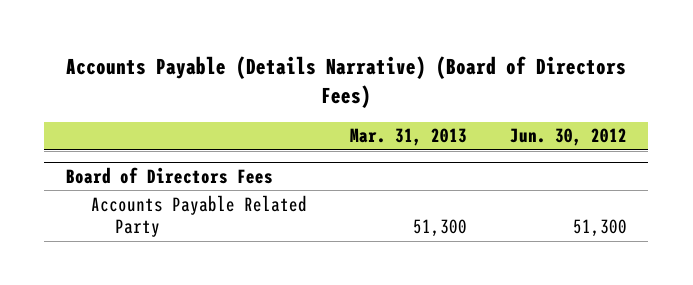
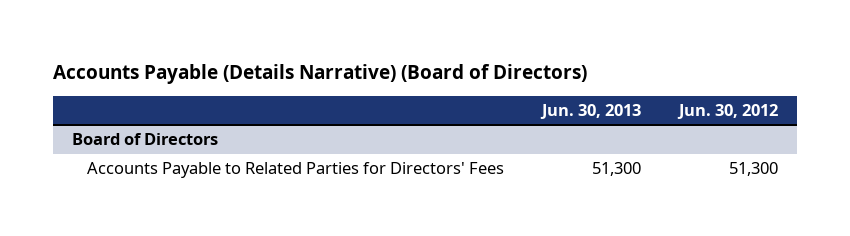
[66,55,627,108] Accounts Payable (Details Narrative) (Board of Directors Fees) -> [53,64,588,85] Accounts Payable (Details Narrative) (Board of Directors)
[349,128,467,147] Mar. 31, 2013 -> none
none -> [540,104,642,120] Jun. 30, 2013
[65,166,273,184] Board of Directors Fees -> [72,133,219,146] Board of Directors
[90,194,307,238] Accounts Payable Related Party -> [87,162,505,179] Accounts Payable to Related Parties for Directors' Fees

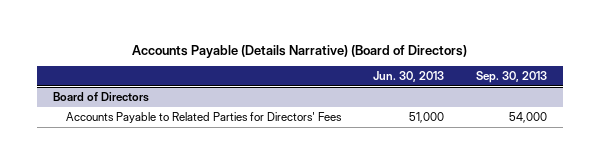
[676,104,778,120] Jun. 30, 2012 -> none
none -> [476,71,548,84] Sep. 30, 2013
[592,162,642,177] 51,300 -> [408,111,444,123] 51,000

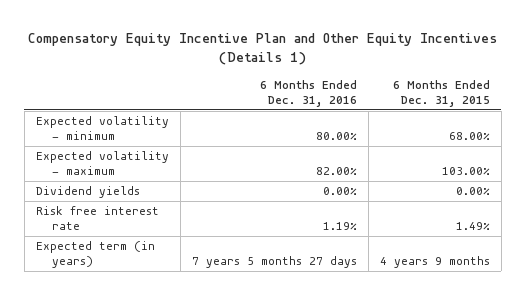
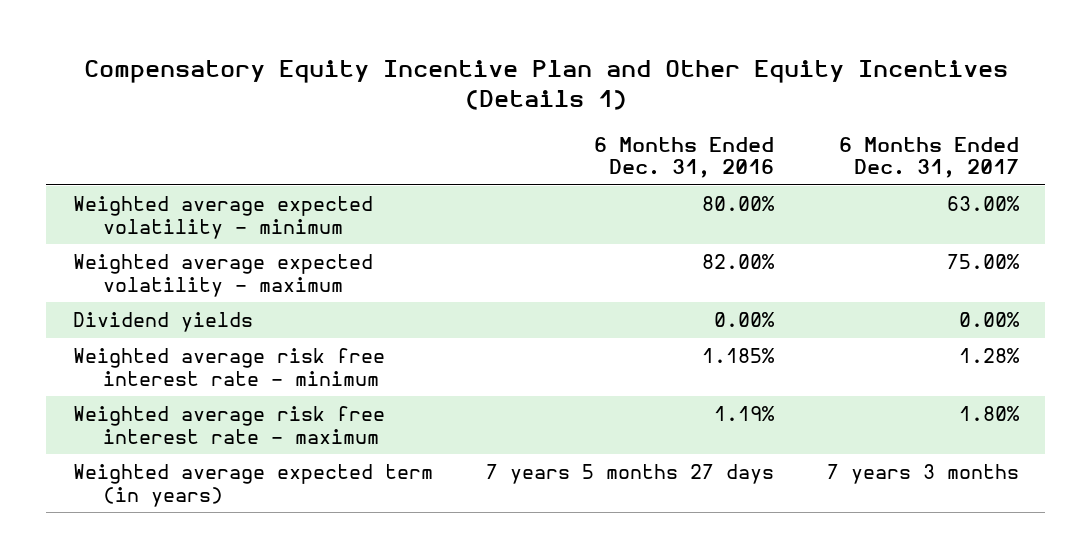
[392,79,490,107] 6 Months Ended Dec. 31, 2015 -> none
none -> [838,136,1019,179] 6 Months Ended Dec. 31, 2017
[35,116,169,141] Expected volatility - minimum -> [72,196,373,239] Weighted average expected volatility - minimum
[35,151,169,176] Expected volatility - maximum -> [72,254,373,297] Weighted average expected volatility - maximum
none -> [72,348,385,386] Weighted average risk free interest rate - minimum
[35,206,159,231] Risk free interest rate -> [72,406,385,444] Weighted average risk free interest rate - maximum
[35,241,155,269] Expected term (in years) -> [72,464,433,507] Weighted average expected term (in years)

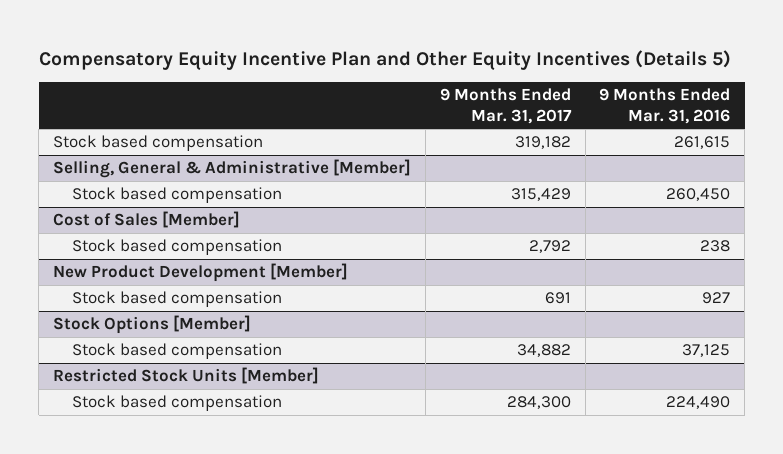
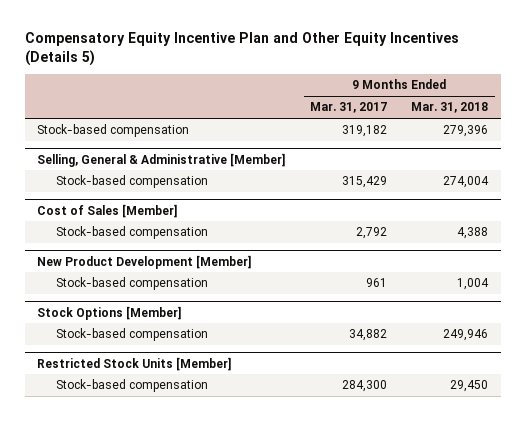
[599,88,731,124] 9 Months Ended Mar. 31, 2016 -> none
none -> [411,102,489,114] Mar. 31, 2018
[52,135,263,152] Stock based compensation -> [36,124,189,138] Stock-based compensation
[71,187,282,204] Stock based compensation -> [55,175,208,189] Stock-based compensation
[71,239,282,256] Stock based compensation -> [55,226,208,240] Stock-based compensation
[71,291,282,308] Stock based compensation -> [55,277,208,291] Stock-based compensation
[544,292,571,305] 691 -> [366,278,388,288] 961
[71,343,282,360] Stock based compensation -> [55,328,208,342] Stock-based compensation
[71,395,282,412] Stock based compensation -> [55,379,208,393] Stock-based compensation

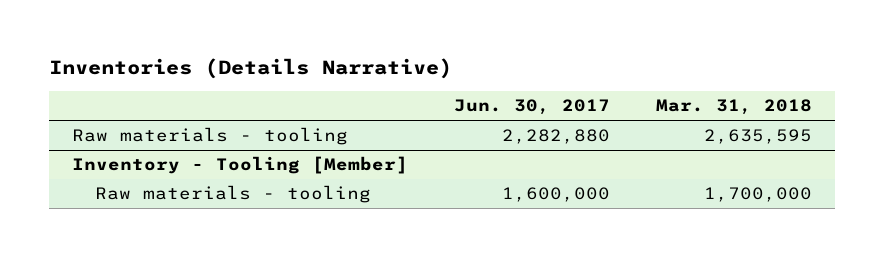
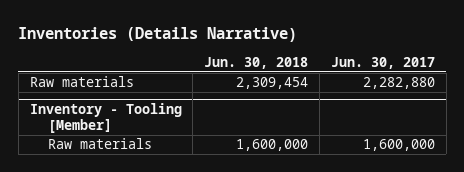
[655,99,812,116] Mar. 31, 2018 -> none
none -> [204,56,309,69] Jun. 30, 2018
[71,127,348,146] Raw materials - tooling -> [29,76,134,88] Raw materials
[94,185,371,204] Raw materials - tooling -> [48,138,153,150] Raw materials

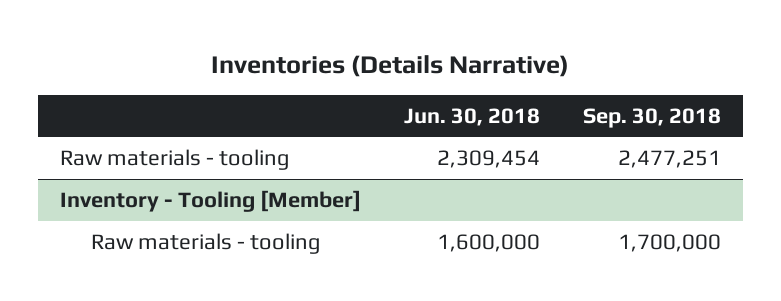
[330,56,435,69] Jun. 30, 2017 -> none
none -> [583,107,722,128] Sep. 30, 2018
[29,76,134,88] Raw materials -> [59,149,290,171] Raw materials - tooling
[48,138,153,150] Raw materials -> [90,233,321,255] Raw materials - tooling

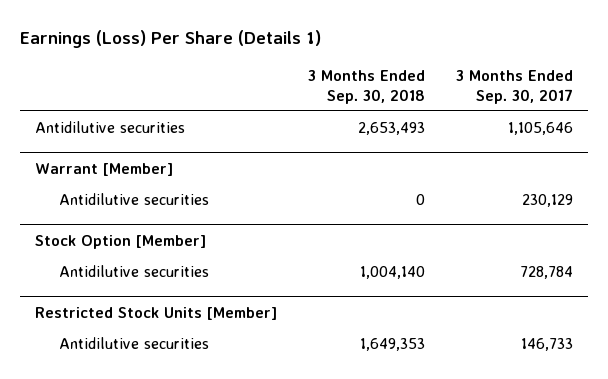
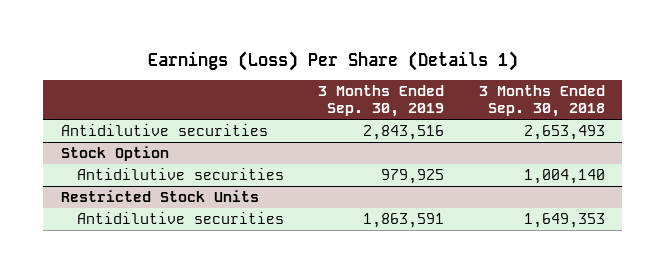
[455,70,573,104] 3 Months Ended Sep. 30, 2017 -> none
none -> [318,84,445,118] 3 Months Ended Sep. 30, 2019
[35,162,174,176] Warrant [Member] -> none
[58,193,209,206] Antidilutive securities -> none
[35,234,207,249] Stock Option [Member] -> [60,145,169,161] Stock Option
[35,306,278,320] Restricted Stock Units [Member] -> [60,189,259,202] Restricted Stock Units

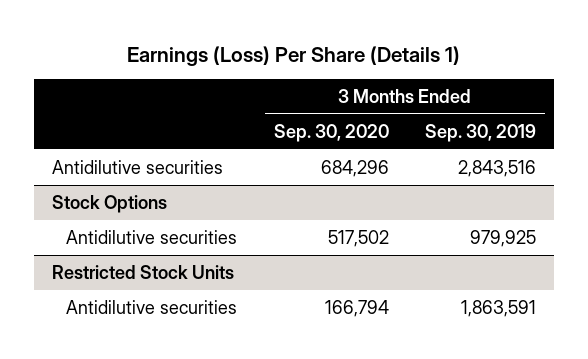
[478,84,605,118] 3 Months Ended Sep. 30, 2018 -> none
none -> [273,123,389,142] Sep. 30, 2020
[60,145,169,161] Stock Option -> [52,194,168,213] Stock Options

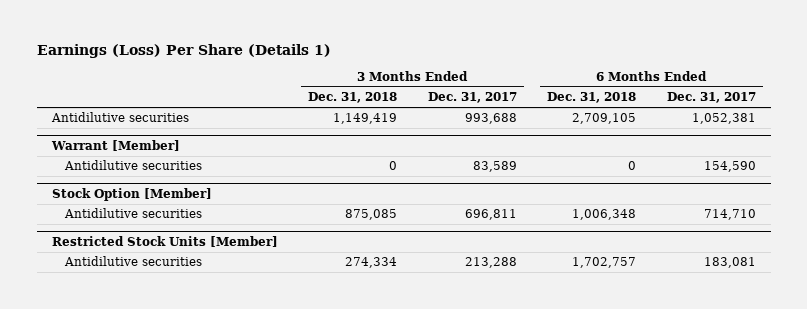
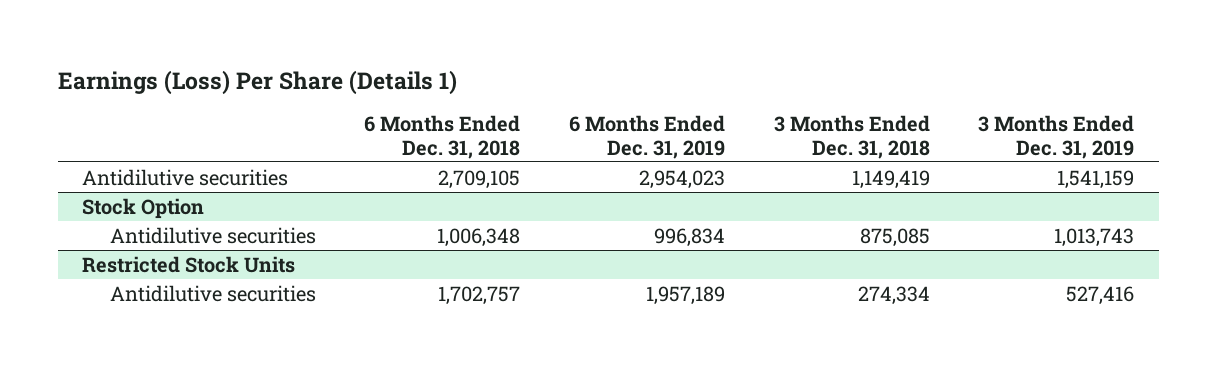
[427,92,517,104] Dec. 31, 2017 -> none
[666,92,756,104] Dec. 31, 2017 -> none
none -> [568,115,725,159] 6 Months Ended Dec. 31, 2019
none -> [978,115,1135,159] 3 Months Ended Dec. 31, 2019
[50,139,180,151] Warrant [Member] -> none
[64,160,203,171] Antidilutive securities -> none
[51,187,212,201] Stock Option [Member] -> [82,197,205,219] Stock Option
[51,235,278,247] Restricted Stock Units [Member] -> [82,255,296,273] Restricted Stock Units

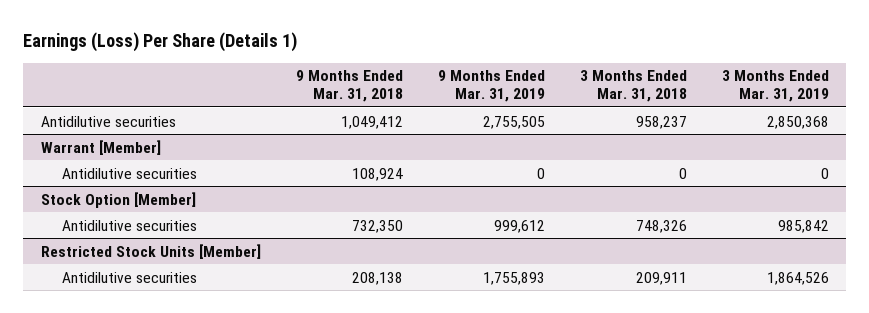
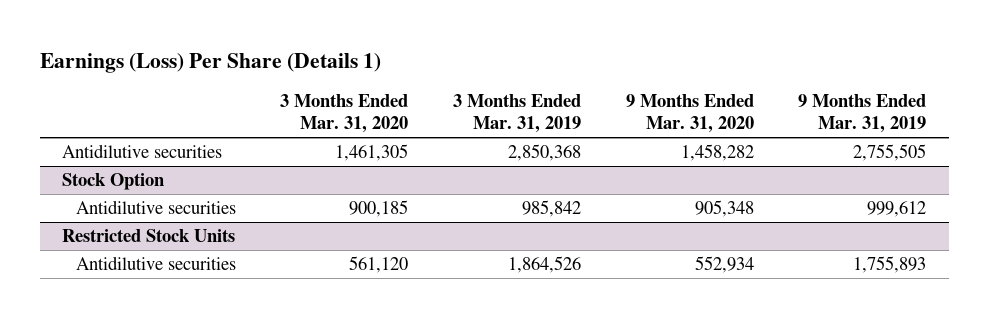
[295,70,403,103] 9 Months Ended Mar. 31, 2018 -> none
[579,70,687,103] 3 Months Ended Mar. 31, 2018 -> none
none -> [280,93,409,134] 3 Months Ended Mar. 31, 2020
none -> [625,93,754,134] 9 Months Ended Mar. 31, 2020
[40,139,161,155] Warrant [Member] -> none
[62,167,198,179] Antidilutive securities -> none
[40,191,196,208] Stock Option [Member] -> [61,172,164,190] Stock Option
[40,243,261,259] Restricted Stock Units [Member] -> [61,228,235,242] Restricted Stock Units

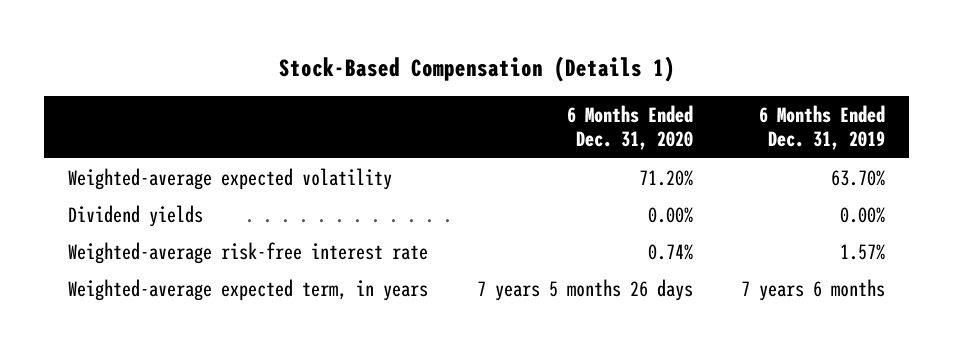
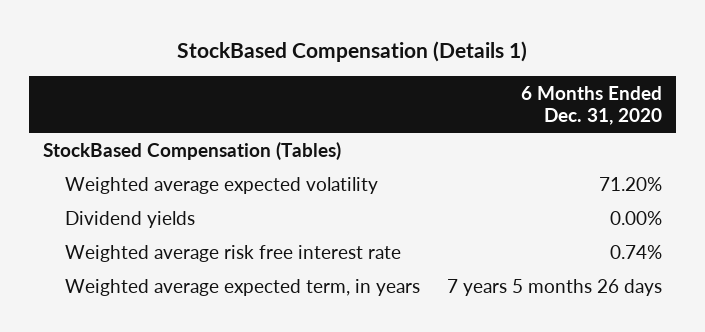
[278,55,675,82] Stock-Based Compensation (Details 1) -> [177,40,528,62] StockBased Compensation (Details 1)
[759,105,886,151] 6 Months Ended Dec. 31, 2019 -> none
none -> [42,141,341,160] StockBased Compensation (Tables)
[68,167,393,190] Weighted-average expected volatility -> [65,176,379,194] Weighted average expected volatility
[68,241,429,264] Weighted-average risk-free interest rate -> [65,244,402,262] Weighted average risk free interest rate
[68,278,429,301] Weighted-average expected term, in years -> [65,278,421,296] Weighted average expected term, in years

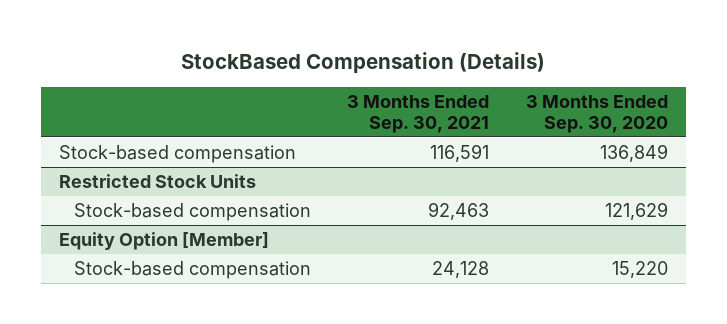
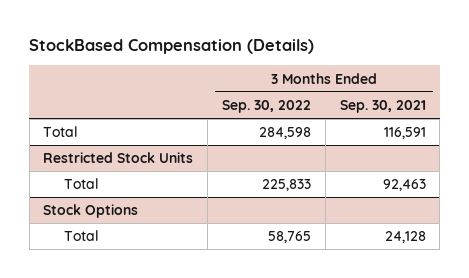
[525,94,668,133] 3 Months Ended Sep. 30, 2020 -> none
none -> [221,99,311,113] Sep. 30, 2022
[58,145,296,164] Stock-based compensation -> [43,126,79,138] Total
[58,232,269,251] Equity Option [Member] -> none
[73,203,311,222] Stock-based compensation -> [64,178,100,190] Total
none -> [43,204,139,219] Stock Options
[73,261,311,280] Stock-based compensation -> [64,230,100,242] Total

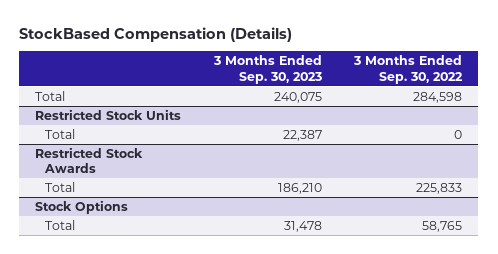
[339,99,426,113] Sep. 30, 2021 -> none
none -> [212,55,322,84] 3 Months Ended Sep. 30, 2023
none -> [44,128,75,139] Total
none -> [35,146,144,174] Restricted Stock Awards

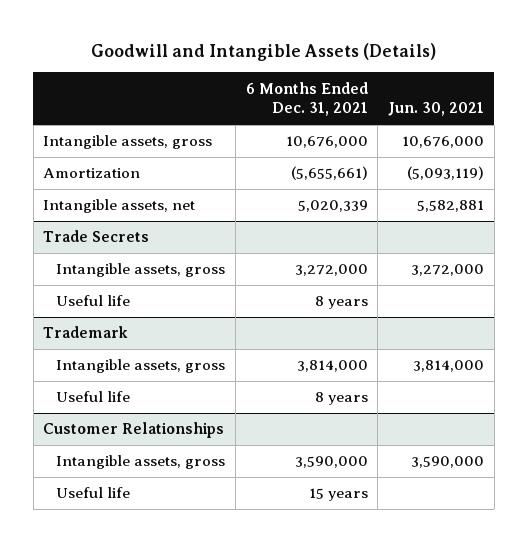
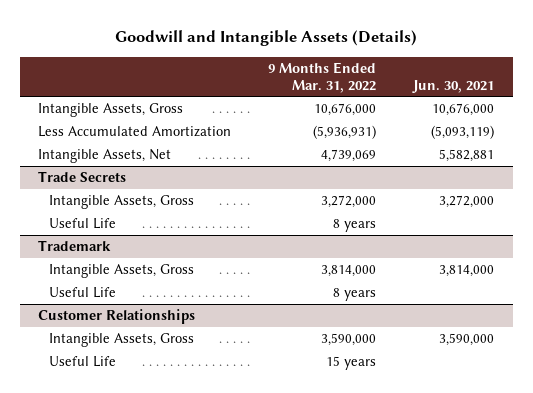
[245,81,368,117] 6 Months Ended Dec. 31, 2021 -> none
none -> [268,61,377,93] 9 Months Ended Mar. 31, 2022
[43,135,213,150] Intangible assets, gross -> [38,103,184,118] Intangible Assets, Gross
[43,168,141,179] Amortization -> [38,126,232,138] Less Accumulated Amortization
[43,199,196,214] Intangible assets, net -> [38,149,172,164] Intangible Assets, Net
[56,263,226,278] Intangible assets, gross -> [48,195,194,210] Intangible Assets, Gross
[56,295,131,307] Useful life -> [48,218,116,230] Useful Life
[56,359,226,374] Intangible assets, gross -> [48,264,194,279] Intangible Assets, Gross
[56,391,131,403] Useful life -> [48,287,116,299] Useful Life
[56,455,226,470] Intangible assets, gross -> [48,333,194,348] Intangible Assets, Gross
[56,487,131,499] Useful life -> [48,356,116,368] Useful Life

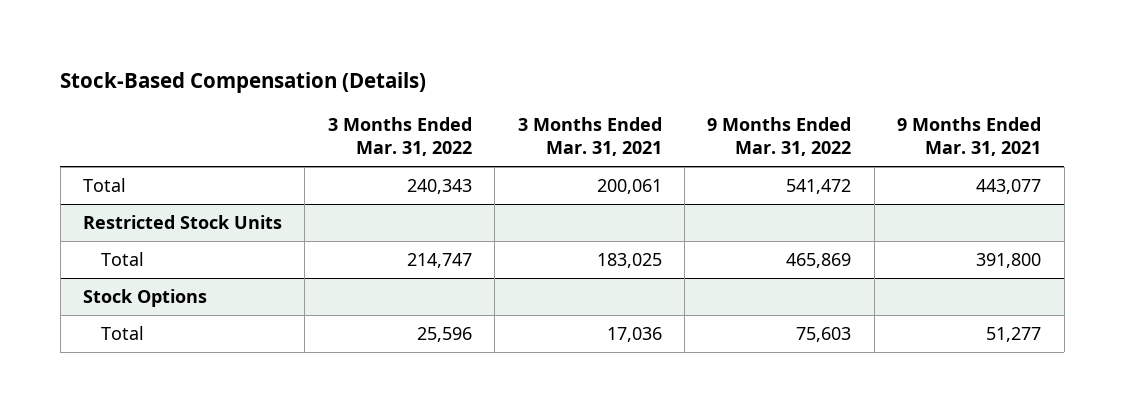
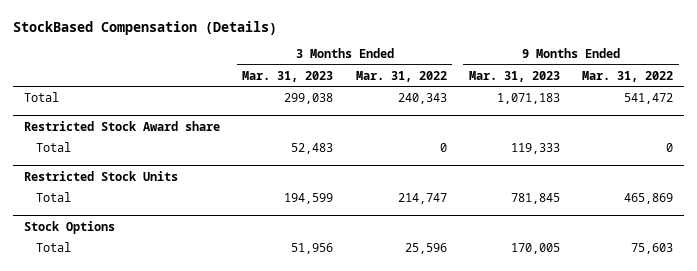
[60,72,427,94] Stock-Based Compensation (Details) -> [13,20,278,35] StockBased Compensation (Details)
[517,117,662,157] 3 Months Ended Mar. 31, 2021 -> none
[897,117,1042,157] 9 Months Ended Mar. 31, 2021 -> none
none -> [242,70,334,82] Mar. 31, 2023
none -> [468,70,560,82] Mar. 31, 2023
none -> [24,120,221,131] Restricted Stock Award share
none -> [36,141,72,152] Total

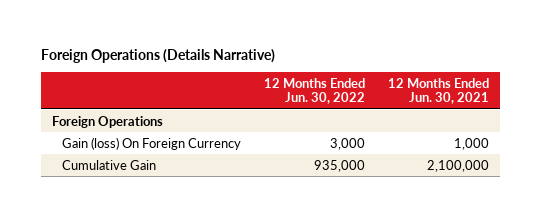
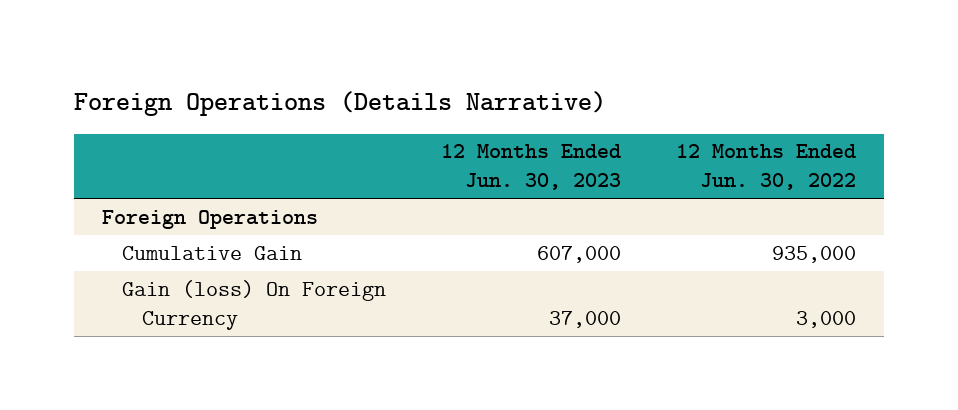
[387,77,489,105] 12 Months Ended Jun. 30, 2021 -> none
none -> [441,144,622,191] 12 Months Ended Jun. 30, 2023
[62,136,242,150] Gain (loss) On Foreign Currency -> [122,279,387,330] Gain (loss) On Foreign Currency

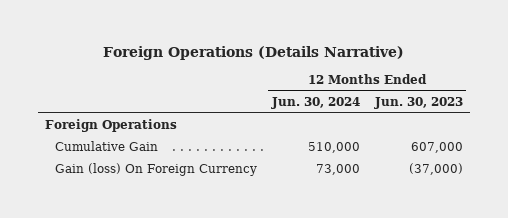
[676,144,857,191] 12 Months Ended Jun. 30, 2022 -> none
none -> [270,97,360,110] Jun. 30, 2024
[549,310,622,328] 37,000 -> [408,163,463,176] (37,000)

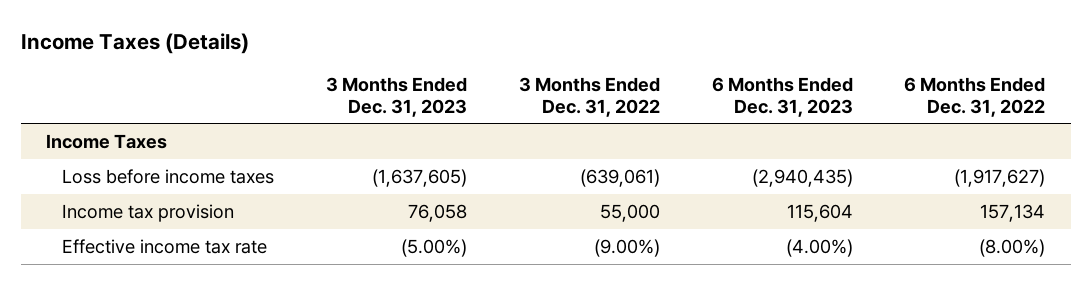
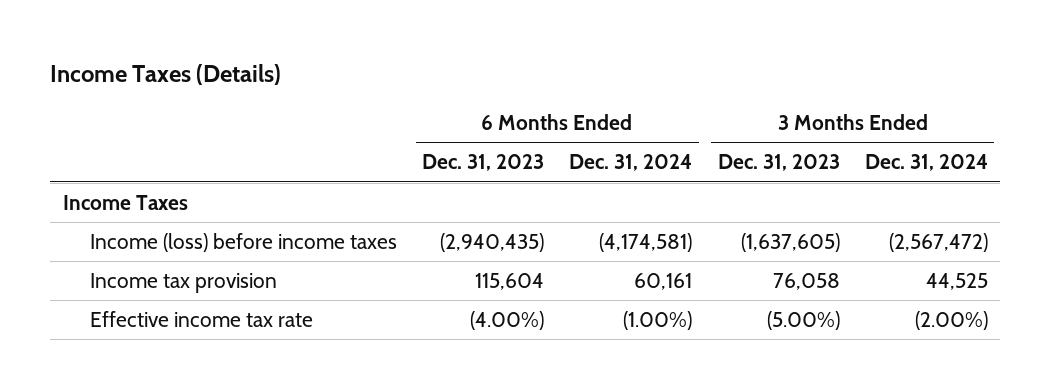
[518,77,660,117] 3 Months Ended Dec. 31, 2022 -> none
[904,77,1046,117] 6 Months Ended Dec. 31, 2022 -> none
none -> [569,154,693,172] Dec. 31, 2024
none -> [864,154,988,172] Dec. 31, 2024
[62,168,275,184] Loss before income taxes -> [90,232,398,252] Income (loss) before income taxes

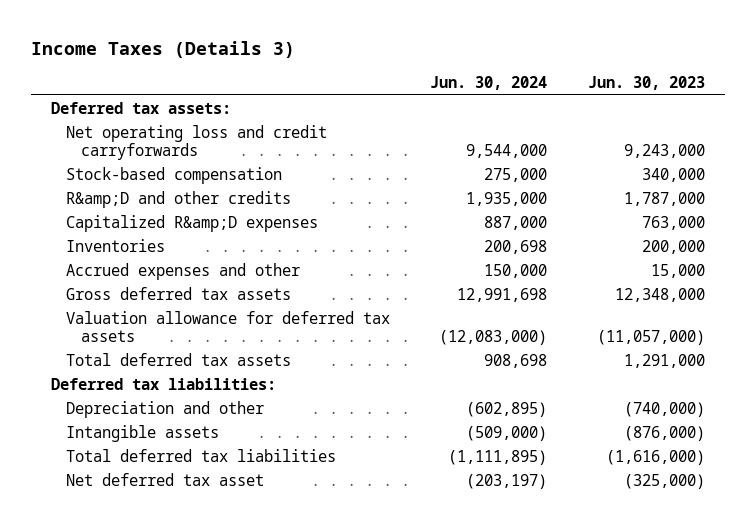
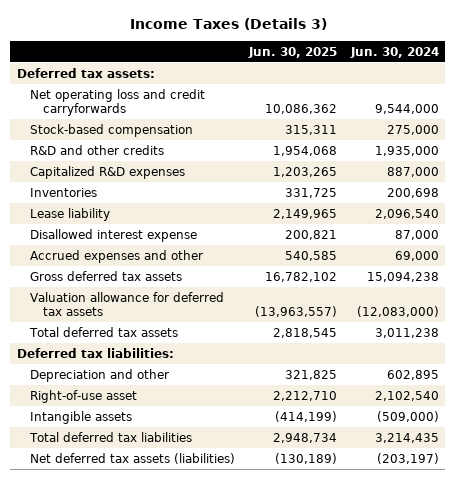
[587,76,705,91] Jun. 30, 2023 -> none
none -> [247,46,337,58] Jun. 30, 2025
[65,190,291,208] R&amp;D and other credits -> [29,144,164,155] R&D and other credits
[65,214,318,232] Capitalized R&amp;D expenses -> [29,165,185,179] Capitalized R&D expenses
none -> [29,207,110,221] Lease liability
none -> [29,228,197,242] Disallowed interest expense
[484,263,548,278] 150,000 -> [394,250,439,261] 69,000
[457,287,548,302] 12,991,698 -> [366,271,439,282] 15,094,238
[484,353,548,368] 908,698 -> [374,327,439,338] 3,011,238
[466,401,548,417] (602,895) -> [386,369,439,380] 602,895
none -> [29,389,137,403] Right-of-use asset
[448,449,548,465] (1,111,895) -> [374,432,439,443] 3,214,435
[65,472,264,486] Net deferred tax asset -> [29,452,235,464] Net deferred tax assets (liabilities)

